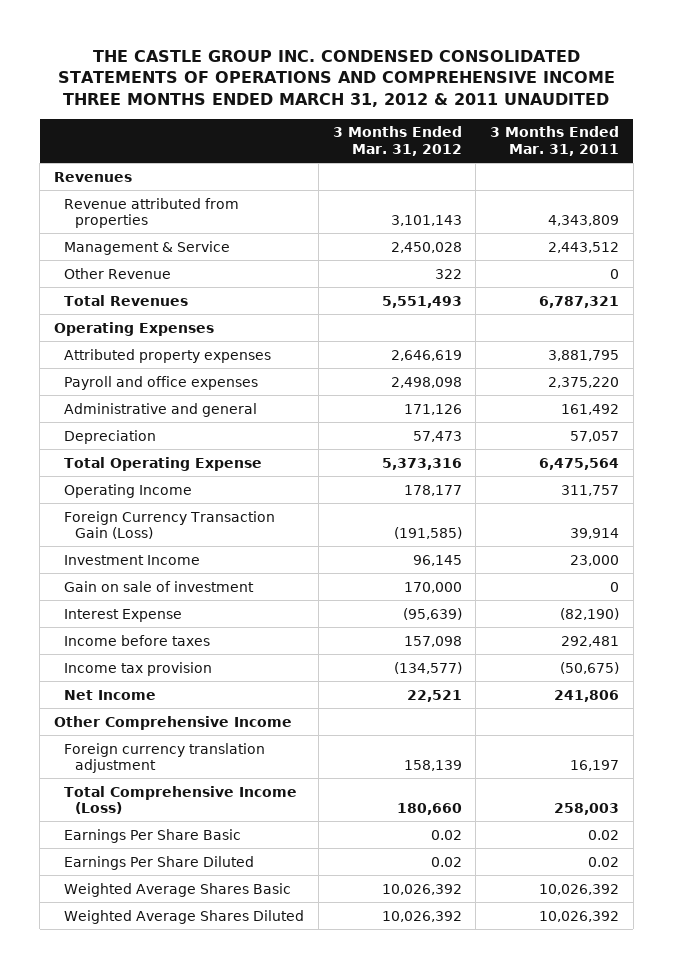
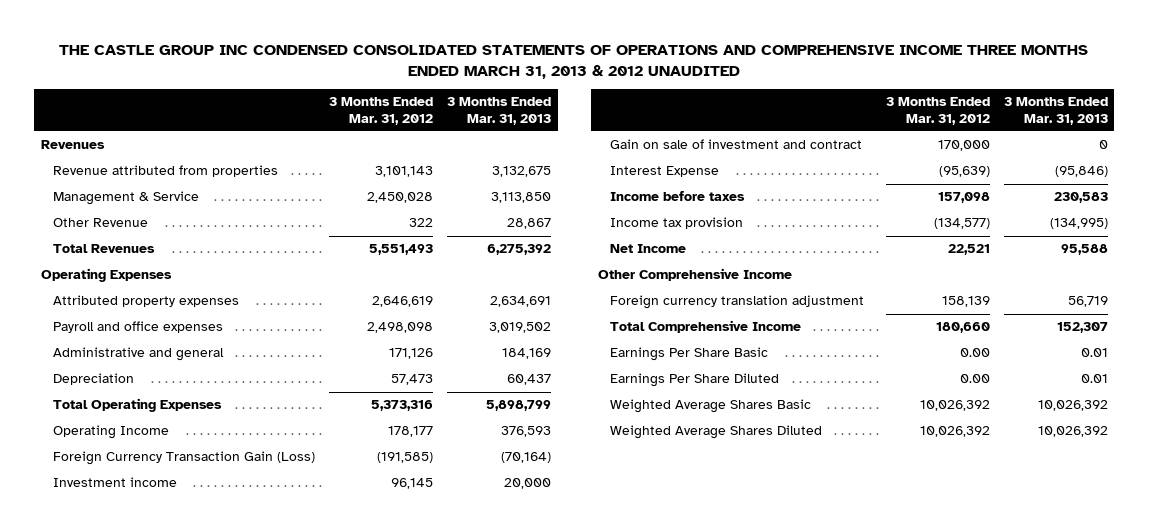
[58,49,616,107] THE CASTLE GROUP INC. CONDENSED CONSOLIDATED STATEMENTS OF OPERATIONS AND COMPREHENSIVE INCOME THREE MONTHS ENDED MARCH 31, 2012 & 2011 UNAUDITED -> [59,44,1089,79] THE CASTLE GROUP INC CONDENSED CONSOLIDATED STATEMENTS OF OPERATIONS AND COMPREHENSIVE INCOME THREE MONTHS ENDED MARCH 31, 2013 & 2012 UNAUDITED
[489,126,619,156] 3 Months Ended Mar. 31, 2011 -> none
none -> [446,97,551,125] 3 Months Ended Mar. 31, 2013
[64,456,263,471] Total Operating Expense -> [53,398,223,413] Total Operating Expenses
[64,554,201,565] Investment Income -> [53,477,178,488] Investment income
[64,580,255,592] Gain on sale of investment -> [609,139,862,150] Gain on sale of investment and contract
[64,785,298,815] Total Comprehensive Income (Loss) -> [609,320,801,334] Total Comprehensive Income
[430,829,462,840] 0.02 -> [959,348,990,358] 0.00
[430,856,462,867] 0.02 -> [959,374,990,384] 0.00

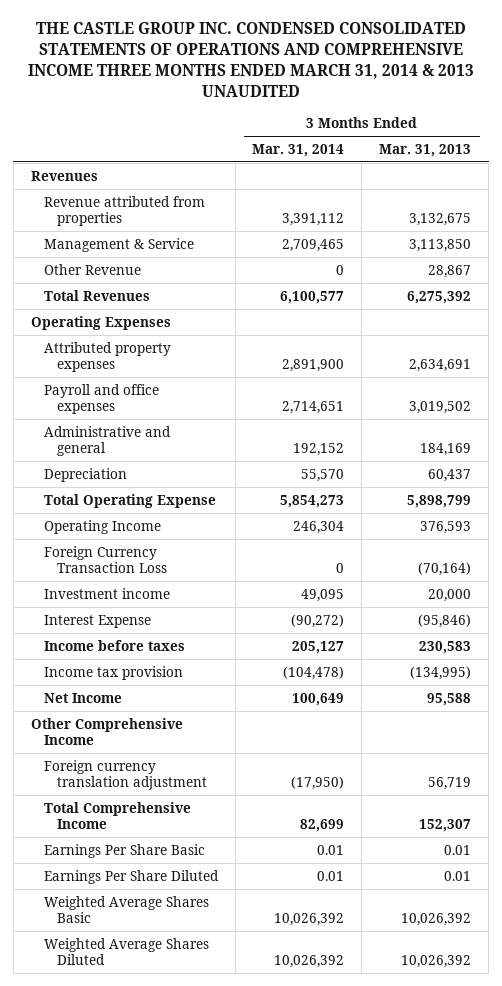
[59,44,1089,79] THE CASTLE GROUP INC CONDENSED CONSOLIDATED STATEMENTS OF OPERATIONS AND COMPREHENSIVE INCOME THREE MONTHS ENDED MARCH 31, 2013 & 2012 UNAUDITED -> [28,22,475,97] THE CASTLE GROUP INC. CONDENSED CONSOLIDATED STATEMENTS OF OPERATIONS AND COMPREHENSIVE INCOME THREE MONTHS ENDED MARCH 31, 2014 & 2013 UNAUDITED
[329,97,434,125] 3 Months Ended Mar. 31, 2012 -> none
none -> [252,143,345,157] Mar. 31, 2014
[53,398,223,413] Total Operating Expenses -> [43,493,216,508] Total Operating Expense
[53,451,316,466] Foreign Currency Transaction Gain (Loss) -> [43,545,167,573] Foreign Currency Transaction Loss
[609,139,862,150] Gain on sale of investment and contract -> none

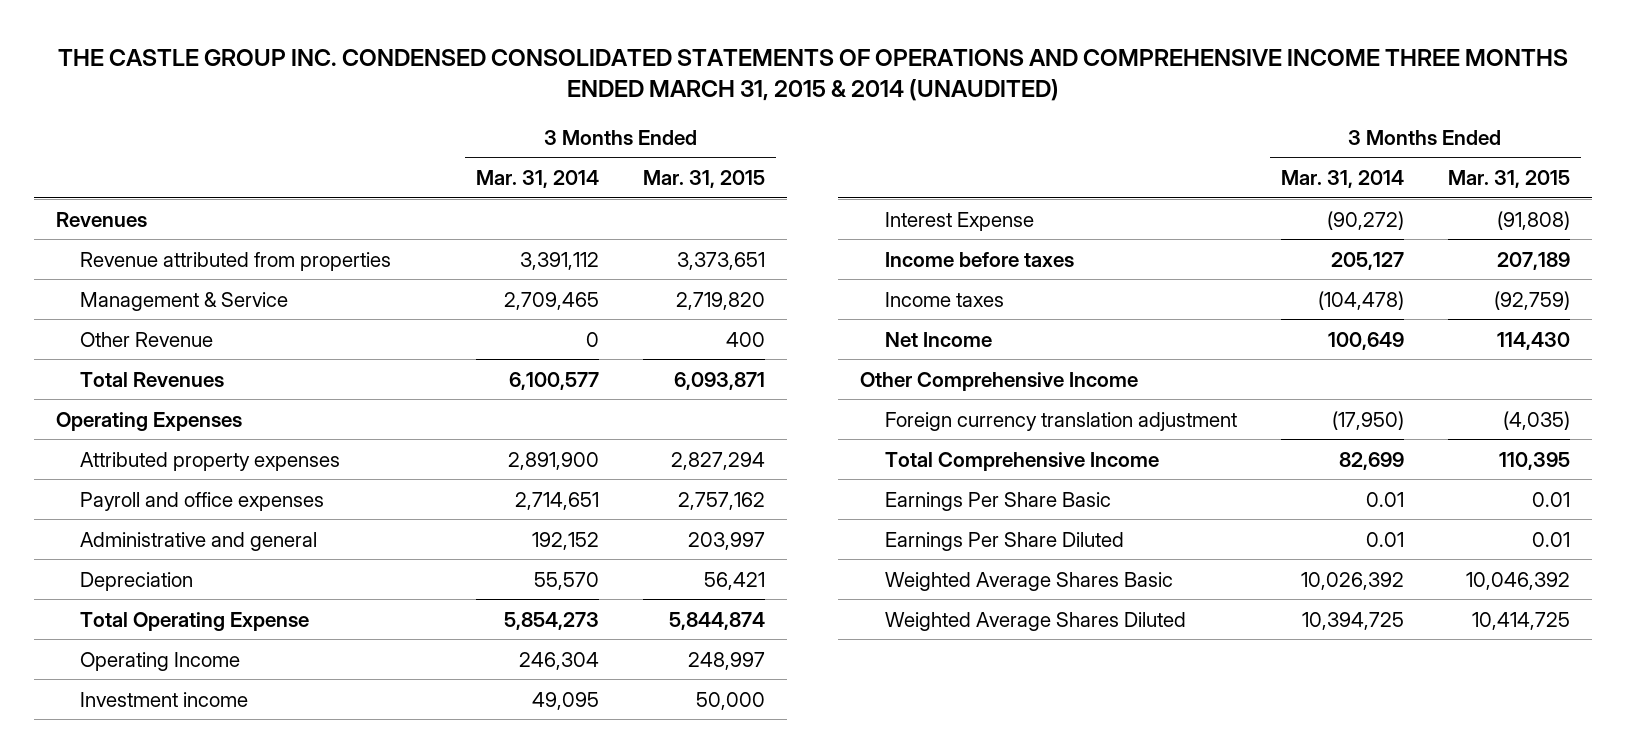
[28,22,475,97] THE CASTLE GROUP INC. CONDENSED CONSOLIDATED STATEMENTS OF OPERATIONS AND COMPREHENSIVE INCOME THREE MONTHS ENDED MARCH 31, 2014 & 2013 UNAUDITED -> [57,48,1568,102] THE CASTLE GROUP INC. CONDENSED CONSOLIDATED STATEMENTS OF OPERATIONS AND COMPREHENSIVE INCOME THREE MONTHS ENDED MARCH 31, 2015 & 2014 (UNAUDITED)
[379,143,472,157] Mar. 31, 2013 -> none
none -> [643,170,766,189] Mar. 31, 2015
[43,545,167,573] Foreign Currency Transaction Loss -> none
[43,665,183,680] Income tax provision -> [884,291,1004,307] Income taxes
[274,954,345,968] 10,026,392 -> [1301,611,1404,630] 10,394,725

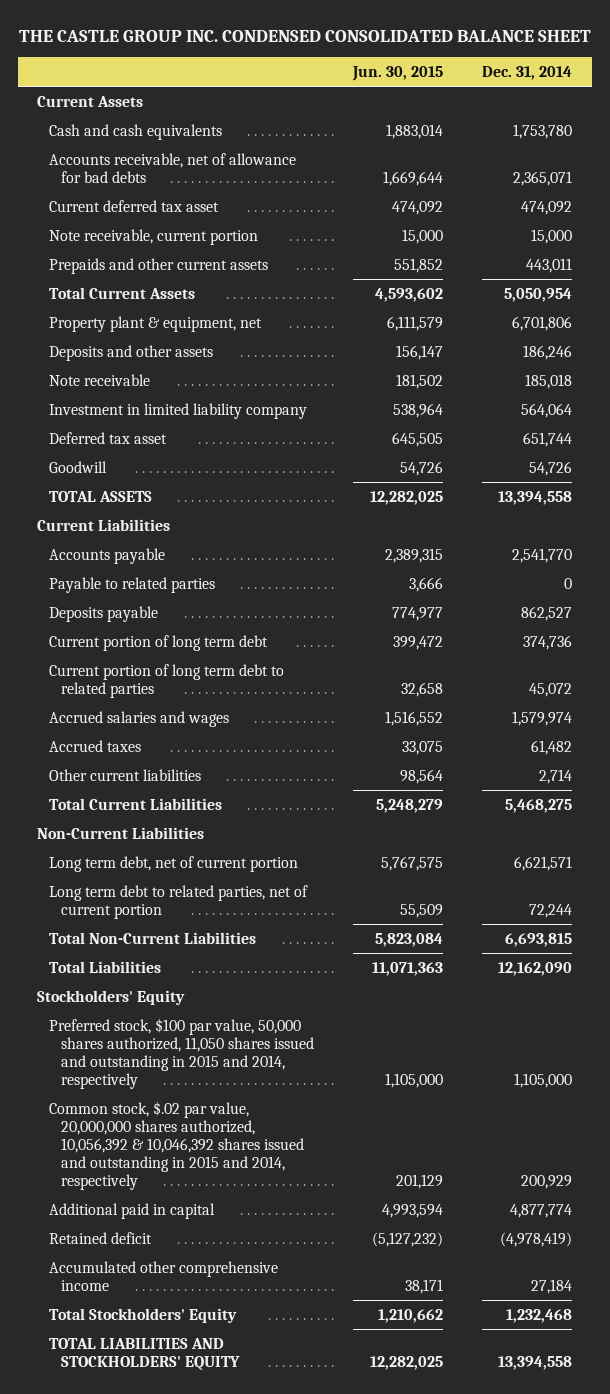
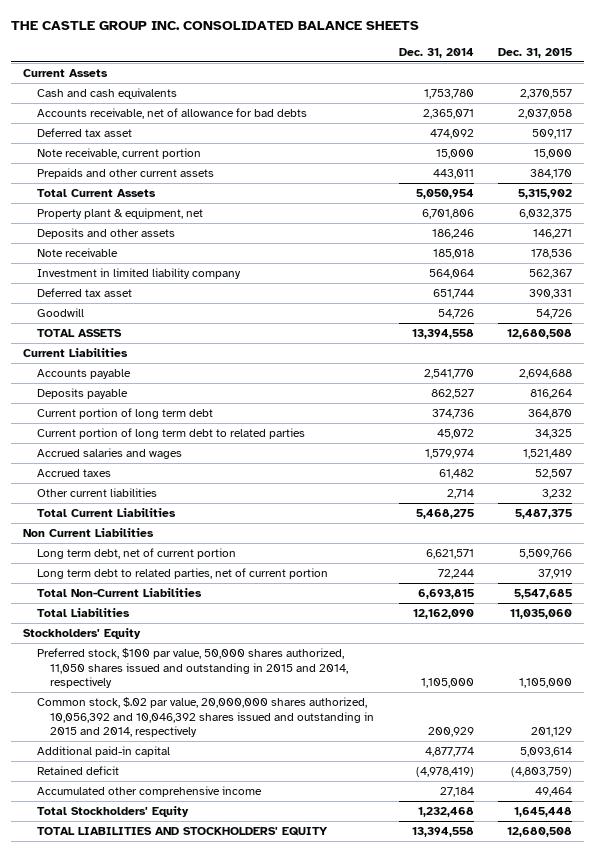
[18,29,591,42] THE CASTLE GROUP INC. CONDENSED CONSOLIDATED BALANCE SHEET -> [10,20,419,30] THE CASTLE GROUP INC. CONSOLIDATED BALANCE SHEETS
[352,65,444,81] Jun. 30, 2015 -> none
none -> [498,47,573,58] Dec. 31, 2015
[49,199,220,212] Current deferred tax asset -> [36,128,132,138] Deferred tax asset
[49,576,216,593] Payable to related parties -> none
[37,826,205,839] Non-Current Liabilities -> [23,528,155,538] Non Current Liabilities
[49,1100,305,1190] Common stock, $.02 par value, 20,000,000 shares authorized, 10,056,392 & 10,046,392 shares issued and outstanding in 2015 and 2014, respectively -> [36,697,375,738] Common stock, $.02 par value, 20,000,000 shares authorized, 10,056,392 and 10,046,392 shares issued and outstanding in 2015 and 2014, respectively
[49,1202,216,1219] Additional paid in capital -> [36,746,170,758] Additional paid-in capital

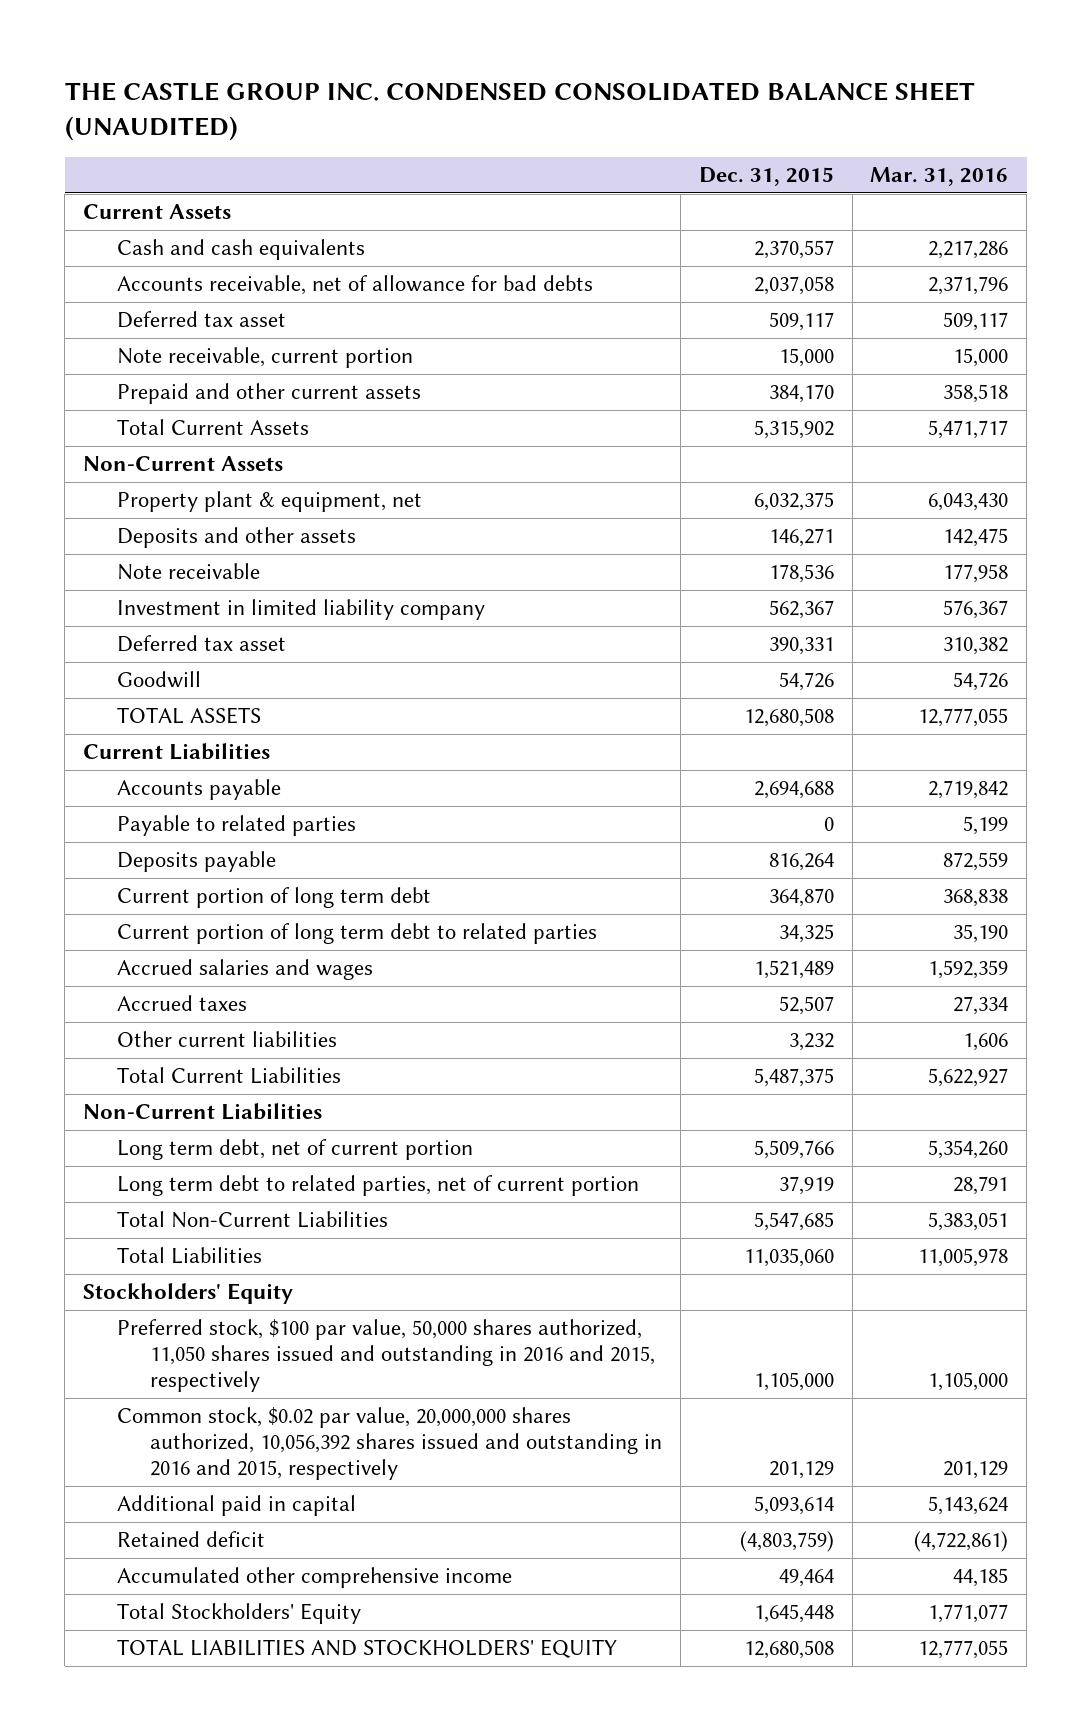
[10,20,419,30] THE CASTLE GROUP INC. CONSOLIDATED BALANCE SHEETS -> [64,81,975,141] THE CASTLE GROUP INC. CONDENSED CONSOLIDATED BALANCE SHEET (UNAUDITED)
[398,47,474,58] Dec. 31, 2014 -> none
none -> [870,167,1009,187] Mar. 31, 2016
[36,168,214,180] Prepaids and other current assets -> [116,383,421,405] Prepaid and other current assets
none -> [82,456,283,472] Non-Current Assets
none -> [116,815,356,837] Payable to related parties
[23,528,155,538] Non Current Liabilities -> [82,1103,322,1121] Non-Current Liabilities
[36,648,349,689] Preferred stock, $100 par value, 50,000 shares authorized, 11,050 shares issued and outstanding in 2015 and 2014, respectively -> [116,1319,656,1393] Preferred stock, $100 par value, 50,000 shares authorized, 11,050 shares issued and outstanding in 2016 and 2015, respectively
[36,697,375,738] Common stock, $.02 par value, 20,000,000 shares authorized, 10,056,392 and 10,046,392 shares issued and outstanding in 2015 and 2014, respectively -> [116,1407,663,1481] Common stock, $0.02 par value, 20,000,000 shares authorized, 10,056,392 shares issued and outstanding in 2016 and 2015, respectively
[36,746,170,758] Additional paid-in capital -> [116,1495,356,1517] Additional paid in capital

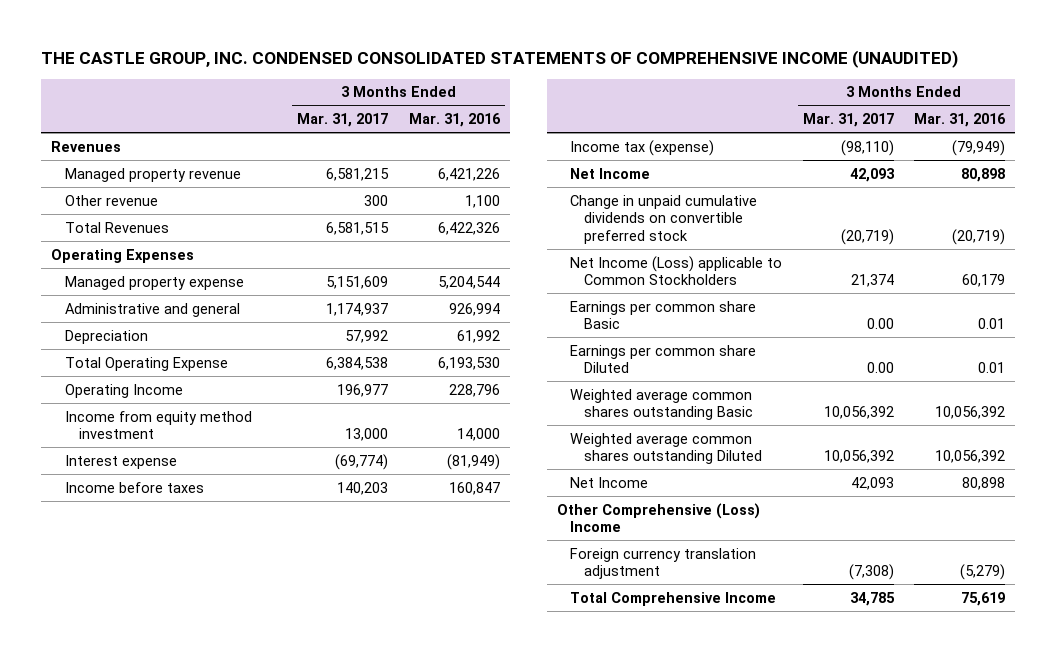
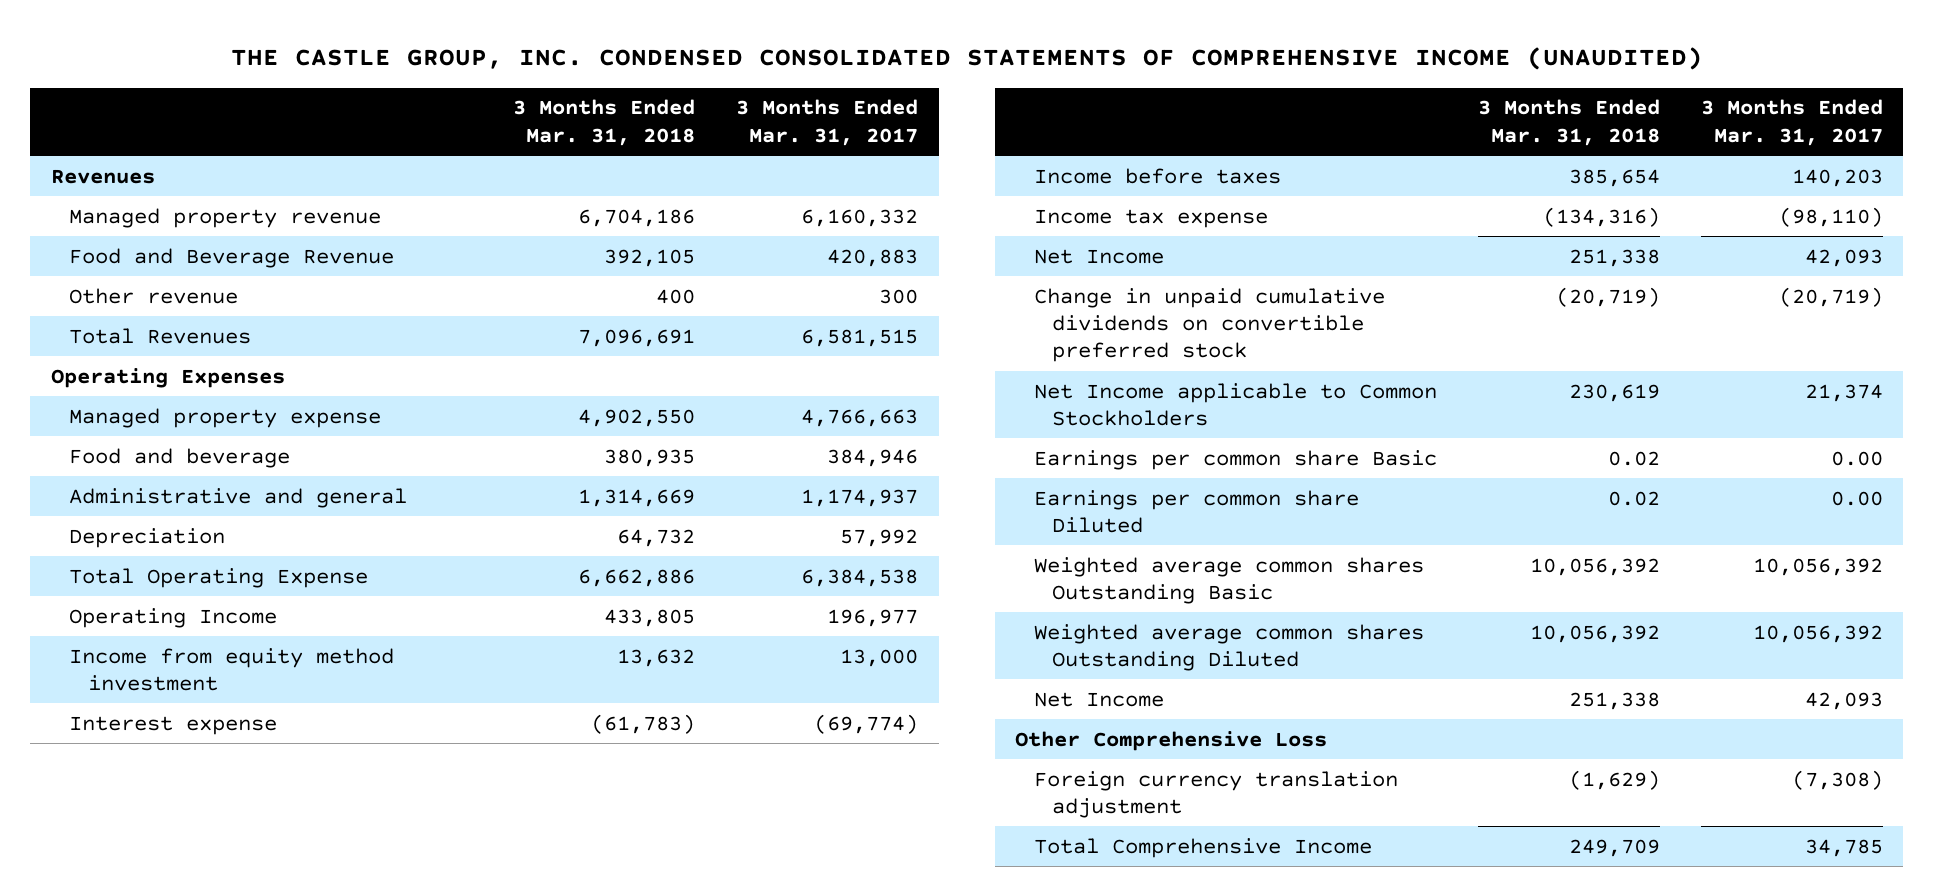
[408,113,501,128] Mar. 31, 2016 -> none
none -> [513,99,696,146] 3 Months Ended Mar. 31, 2018
[326,167,390,181] 6,581,215 -> [801,208,919,227] 6,160,332
none -> [69,247,395,268] Food and Beverage Revenue
[326,275,389,289] 5,151,609 -> [801,408,919,427] 4,766,663
none -> [69,447,291,468] Food and beverage
[570,139,715,156] Income tax (expense) -> [1033,208,1268,228] Income tax expense
[570,255,783,286] Net Income (Loss) applicable to Common Stockholders -> [1033,382,1437,426] Net Income applicable to Common Stockholders
[570,388,754,421] Weighted average common shares outstanding Basic -> [1033,556,1424,604] Weighted average common shares Outstanding Basic
[570,432,763,465] Weighted average common shares outstanding Diluted -> [1033,623,1424,671] Weighted average common shares Outstanding Diluted
[556,502,760,533] Other Comprehensive (Loss) Income -> [1015,730,1328,751] Other Comprehensive Loss

